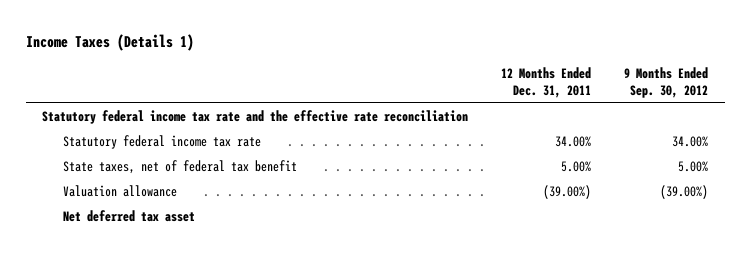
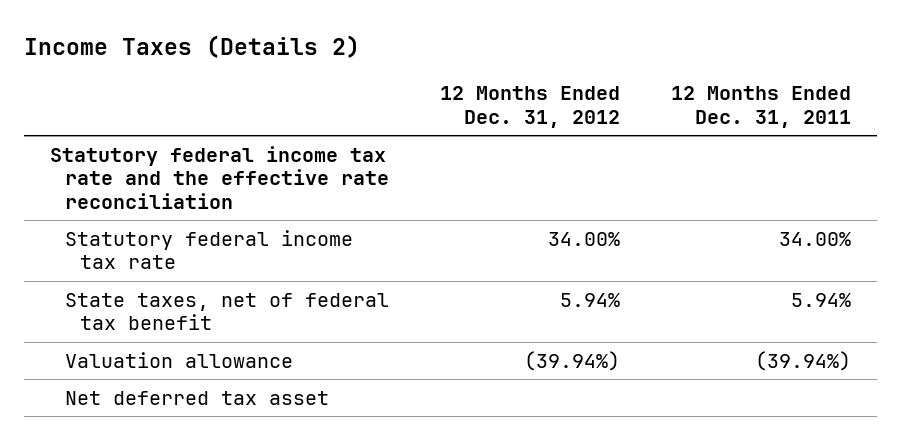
[25,33,194,51] Income Taxes (Details 1) -> [24,34,361,58] Income Taxes (Details 2)
[624,66,709,99] 9 Months Ended Sep. 30, 2012 -> none
none -> [440,86,621,128] 12 Months Ended Dec. 31, 2012
[561,161,592,173] 5.00% -> [791,292,852,307] 5.94%
[543,185,592,200] (39.00%) -> [755,350,852,371] (39.94%)

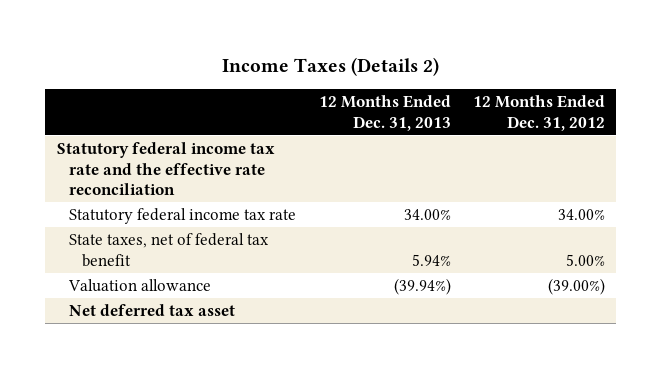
[671,86,852,128] 12 Months Ended Dec. 31, 2011 -> none
none -> [318,95,451,131] 12 Months Ended Dec. 31, 2013
[560,292,621,307] 5.94% -> [565,253,605,266] 5.00%
[524,350,621,371] (39.94%) -> [547,278,605,296] (39.00%)

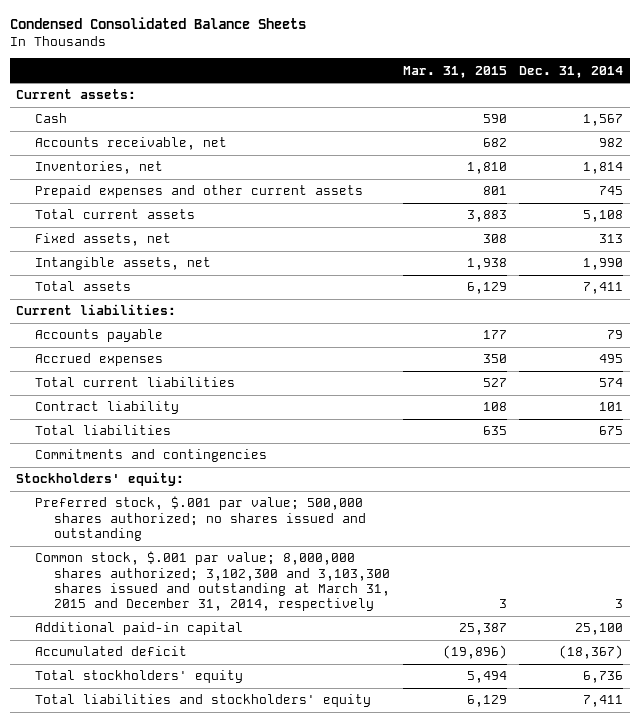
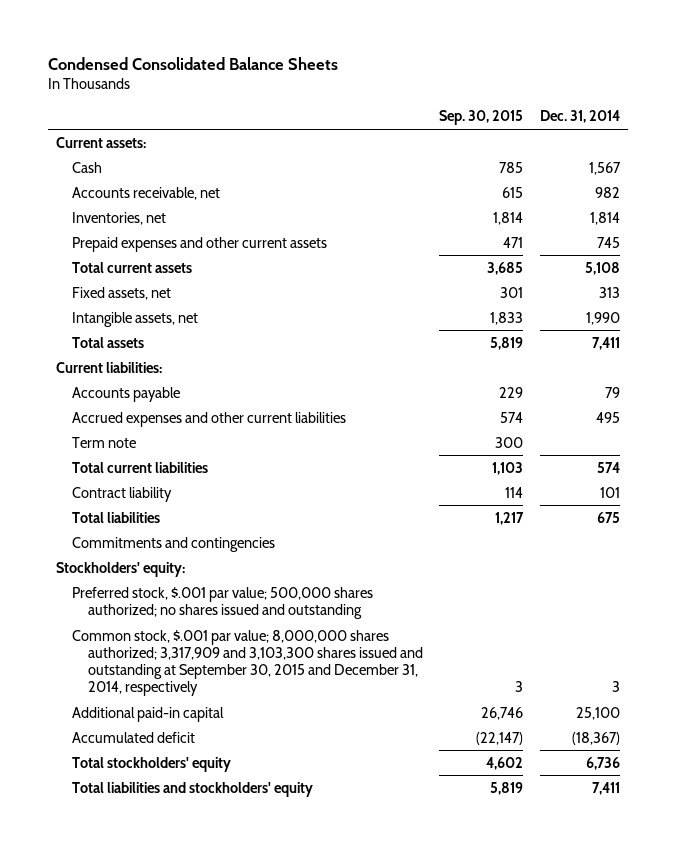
[402,65,507,78] Mar. 31, 2015 -> none
none -> [439,110,524,126] Sep. 30, 2015
[35,353,164,367] Accrued expenses -> [72,411,347,427] Accrued expenses and other current liabilities
none -> [72,436,137,448] Term note
[35,551,391,611] Common stock, $.001 par value; 8,000,000 shares authorized; 3,102,300 and 3,103,300 shares issued and outstanding at March 31, 2015 and December 31, 2014, respectively -> [72,629,424,697] Common stock, $.001 par value; 8,000,000 shares authorized; 3,317,909 and 3,103,300 shares issued and outstanding at September 30, 2015 and December 31, 2014, respectively

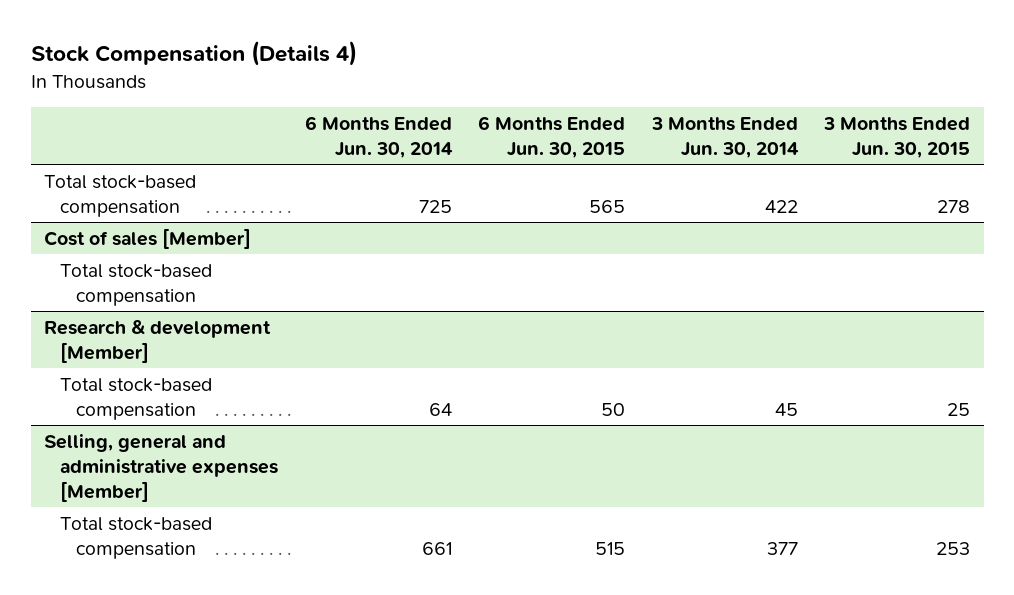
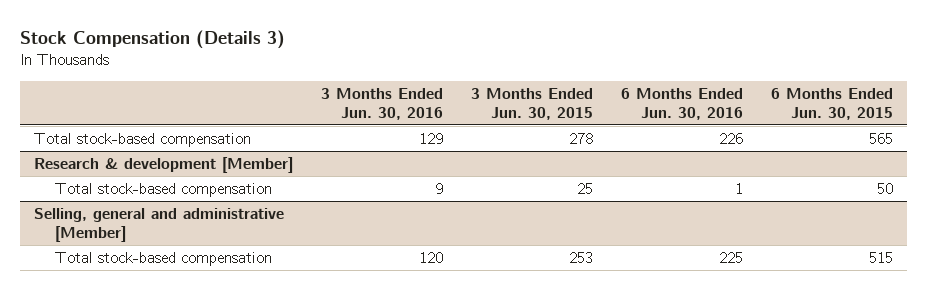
[30,41,357,67] Stock Compensation (Details 4) -> [19,30,285,50] Stock Compensation (Details 3)
[304,116,453,158] 6 Months Ended Jun. 30, 2014 -> none
[650,117,799,158] 3 Months Ended Jun. 30, 2014 -> none
none -> [320,87,443,120] 3 Months Ended Jun. 30, 2016
none -> [621,87,744,120] 6 Months Ended Jun. 30, 2016
[43,227,251,249] Cost of sales [Member] -> none
[60,263,213,306] Total stock-based compensation -> none
[43,433,279,502] Selling, general and administrative expenses [Member] -> [33,207,284,242] Selling, general and administrative [Member]

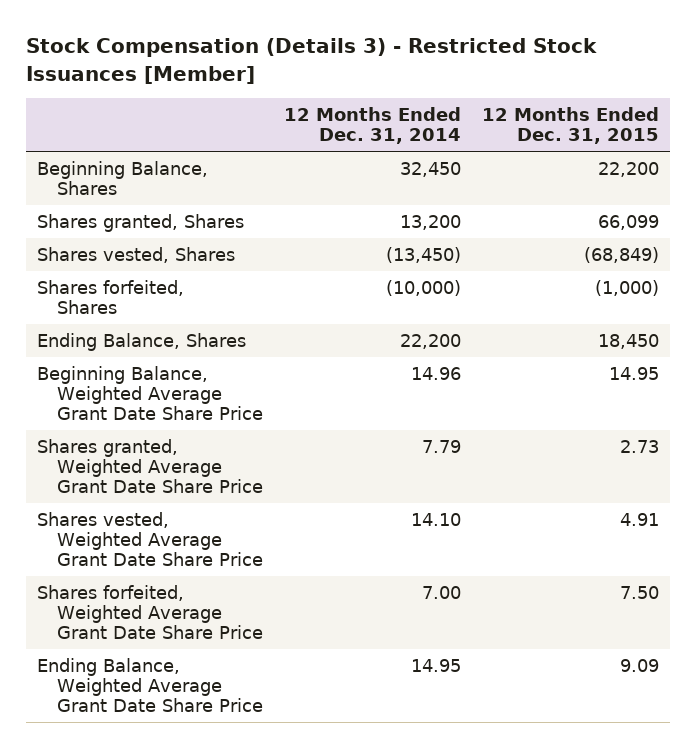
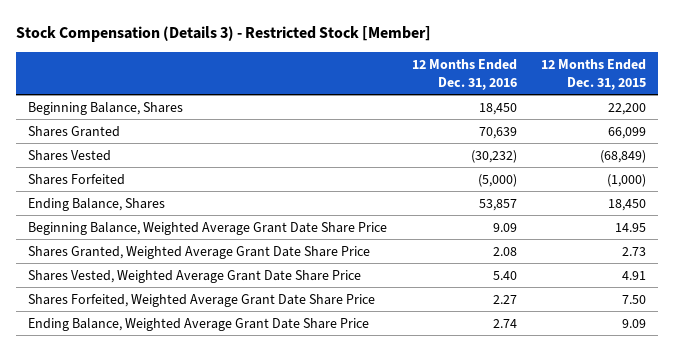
[26,38,598,84] Stock Compensation (Details 3) - Restricted Stock Issuances [Member] -> [16,26,432,43] Stock Compensation (Details 3) - Restricted Stock [Member]
[284,106,462,145] 12 Months Ended Dec. 31, 2014 -> none
none -> [411,58,517,91] 12 Months Ended Dec. 31, 2016
[36,213,244,232] Shares granted, Shares -> [28,125,121,137] Shares Granted
[36,246,235,263] Shares vested, Shares -> [28,149,112,161] Shares Vested
[36,279,184,315] Shares forfeited, Shares -> [28,173,126,185] Shares Forfeited
[36,438,263,494] Shares granted, Weighted Average Grant Date Share Price -> [28,245,371,259] Shares Granted, Weighted Average Grant Date Share Price
[36,511,263,567] Shares vested, Weighted Average Grant Date Share Price -> [28,269,362,283] Shares Vested, Weighted Average Grant Date Share Price
[36,584,263,640] Shares forfeited, Weighted Average Grant Date Share Price -> [28,293,376,307] Shares Forfeited, Weighted Average Grant Date Share Price

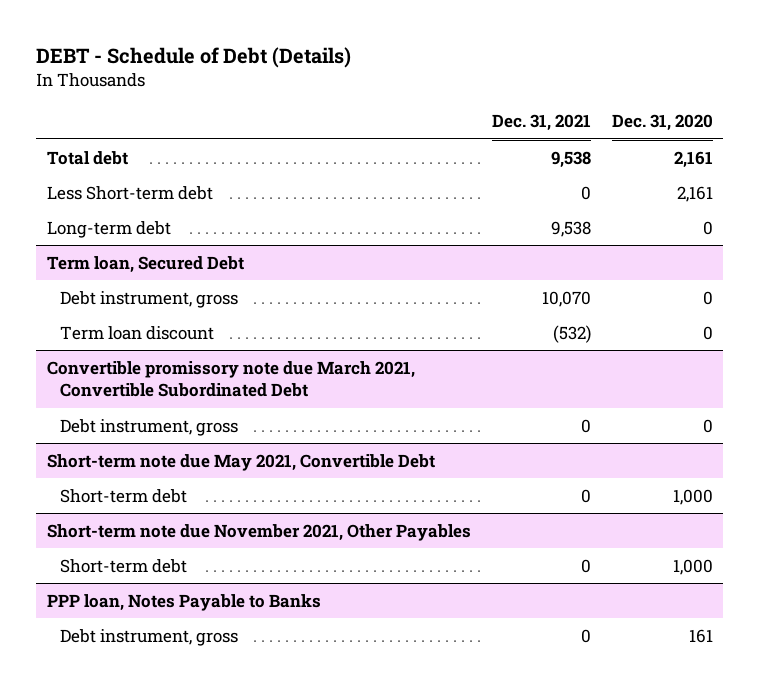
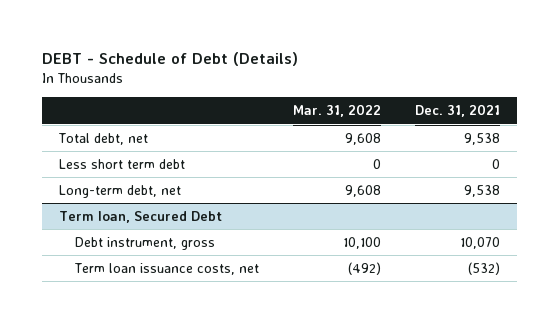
[611,114,713,132] Dec. 31, 2020 -> none
none -> [292,104,381,118] Mar. 31, 2022
[46,150,128,165] Total debt -> [58,132,149,145] Total debt, net
[46,185,213,200] Less Short-term debt -> [59,158,186,169] Less short term debt
[46,220,171,238] Long-term debt -> [59,184,182,198] Long-term debt, net
[46,360,415,398] Convertible promissory note due March 2021, Convertible Subordinated Debt -> none
[59,418,238,436] Debt instrument, gross -> none
[46,453,435,471] Short-term note due May 2021, Convertible Debt -> none
[59,488,187,503] Short-term debt -> none
[46,523,471,541] Short-term note due November 2021, Other Payables -> none
[59,558,187,573] Short-term debt -> none
[46,593,321,611] PPP loan, Notes Payable to Banks -> none
[59,628,238,646] Debt instrument, gross -> none
[59,325,214,340] Term loan discount -> [73,262,259,275] Term loan issuance costs, net

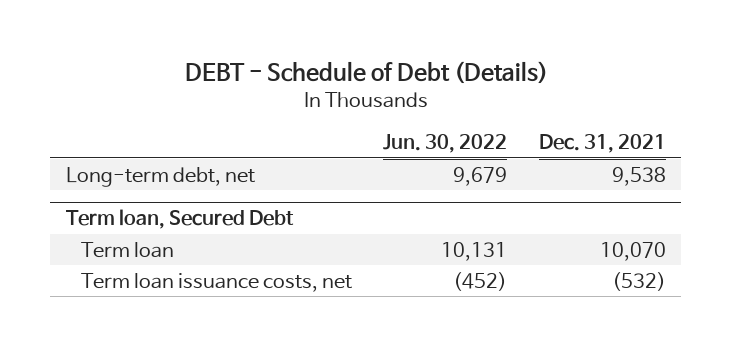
[292,104,381,118] Mar. 31, 2022 -> none
none -> [383,134,508,154] Jun. 30, 2022
[58,132,149,145] Total debt, net -> none
[59,158,186,169] Less short term debt -> none
[74,236,215,250] Debt instrument, gross -> [80,241,174,258] Term loan

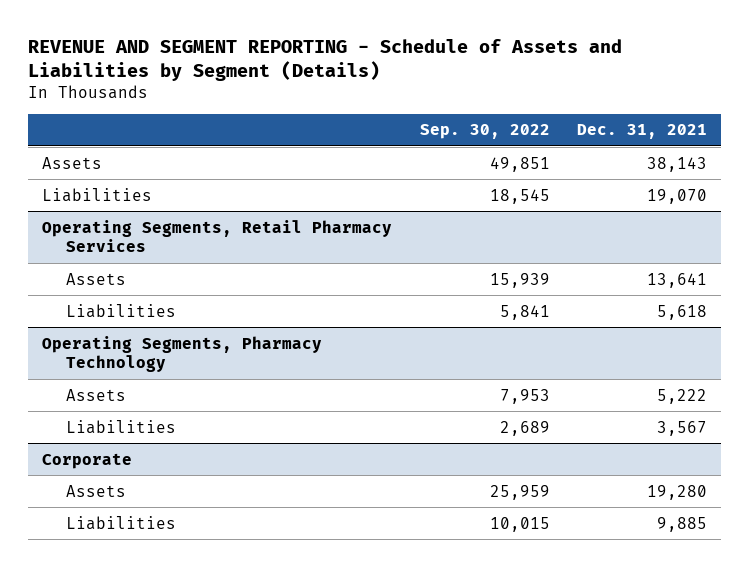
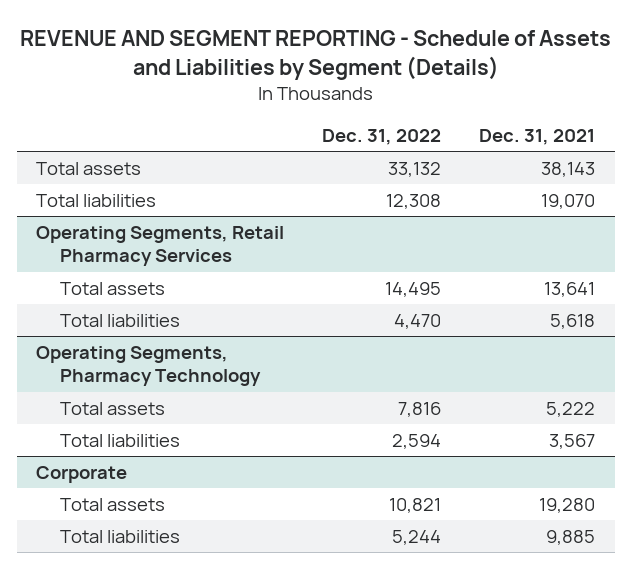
[419,124,550,140] Sep. 30, 2022 -> none
none -> [322,128,442,145] Dec. 31, 2022
[42,156,103,169] Assets -> [35,162,141,176] Total assets
[42,187,153,202] Liabilities -> [35,194,156,208] Total liabilities
[65,272,126,285] Assets -> [60,282,166,296] Total assets
[65,303,176,318] Liabilities -> [60,314,181,328] Total liabilities
[65,388,126,401] Assets -> [60,402,166,416] Total assets
[65,419,176,434] Liabilities -> [60,434,181,448] Total liabilities
[65,484,126,497] Assets -> [60,498,166,512] Total assets
[65,515,176,530] Liabilities -> [60,530,181,544] Total liabilities

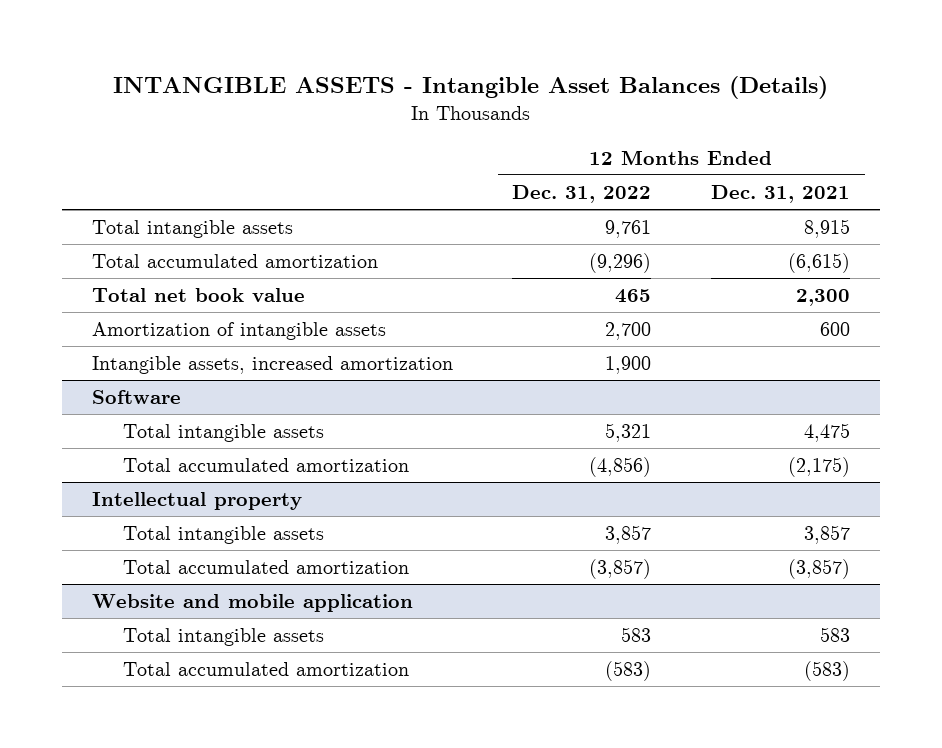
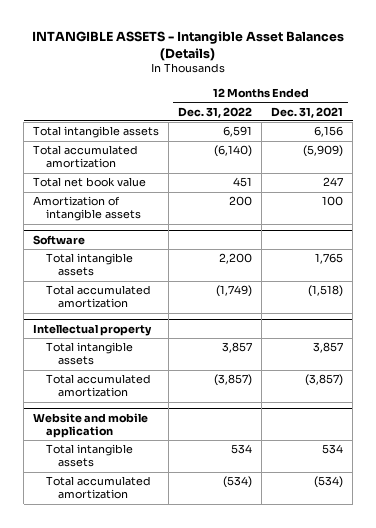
[91,356,453,375] Intangible assets, increased amortization -> none
[605,220,652,239] 9,761 -> [223,126,253,138] 6,591
[804,219,851,239] 8,915 -> [314,126,344,138] 6,156
[589,253,652,274] (9,296) -> [214,145,253,158] (6,140)
[788,253,851,274] (6,615) -> [303,145,344,158] (5,909)
[615,289,652,304] 465 -> [233,177,253,188] 451
[796,289,851,307] 2,300 -> [323,177,344,187] 247
[605,322,652,341] 2,700 -> [229,196,253,207] 200
[820,322,851,337] 600 -> [322,196,344,207] 100
[605,423,652,443] 5,321 -> [219,253,253,265] 2,200
[804,423,851,443] 4,475 -> [315,253,344,265] 1,765
[589,457,652,478] (4,856) -> [216,285,253,298] (1,749)
[788,457,851,478] (2,175) -> [308,285,344,298] (1,518)
[621,627,652,643] 583 -> [231,444,253,455] 534
[820,627,851,643] 583 -> [322,444,344,455] 534
[605,661,652,682] (583) -> [223,476,253,489] (534)
[804,661,851,682] (583) -> [314,476,344,489] (534)

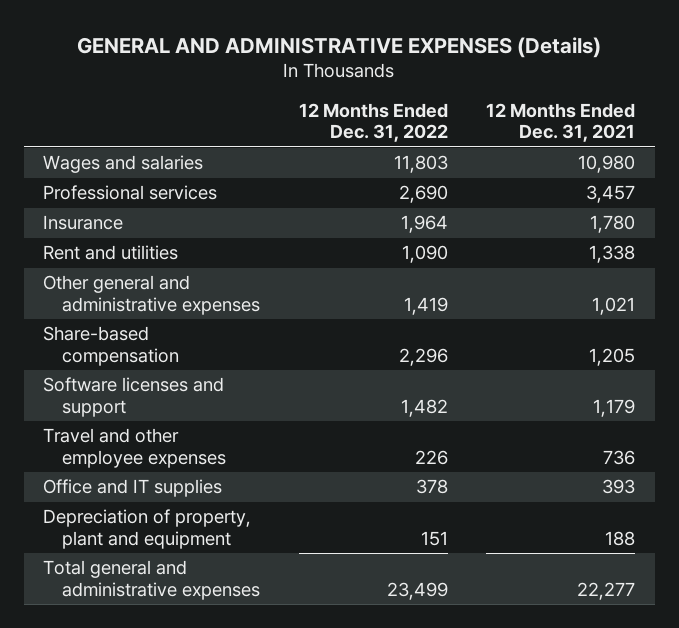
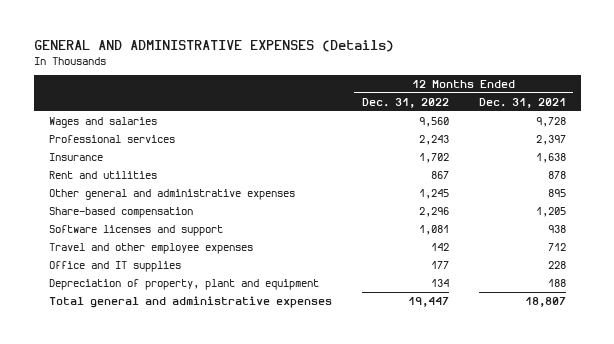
[393,155,448,174] 11,803 -> [418,116,449,127] 9,560
[578,155,636,174] 10,980 -> [535,116,566,127] 9,728
[398,185,448,204] 2,690 -> [418,134,449,145] 2,243
[586,185,636,204] 3,457 -> [535,134,566,145] 2,397
[400,215,448,234] 1,964 -> [418,152,449,163] 1,702
[590,215,636,234] 1,780 -> [535,152,566,163] 1,638
[401,245,448,264] 1,090 -> [430,170,449,179] 867
[589,245,636,264] 1,338 -> [547,170,566,179] 878
[403,296,448,315] 1,419 -> [418,188,449,199] 1,245
[592,296,636,315] 1,021 -> [547,188,566,197] 895
[400,398,448,417] 1,482 -> [418,224,449,235] 1,081
[593,398,636,417] 1,179 -> [547,224,566,233] 938
[414,449,448,465] 226 -> [430,242,449,251] 142
[603,449,636,465] 736 -> [547,242,566,251] 712
[415,479,448,495] 378 -> [430,260,449,269] 177
[602,479,636,495] 393 -> [547,260,566,269] 228
[420,530,448,546] 151 -> [430,278,449,287] 134
[386,581,448,600] 23,499 -> [407,296,449,307] 19,447
[577,581,636,600] 22,277 -> [524,296,566,307] 18,807

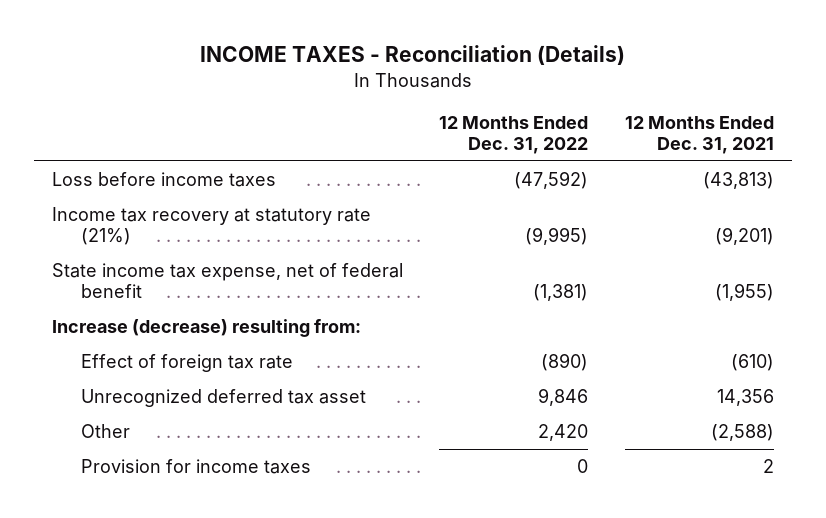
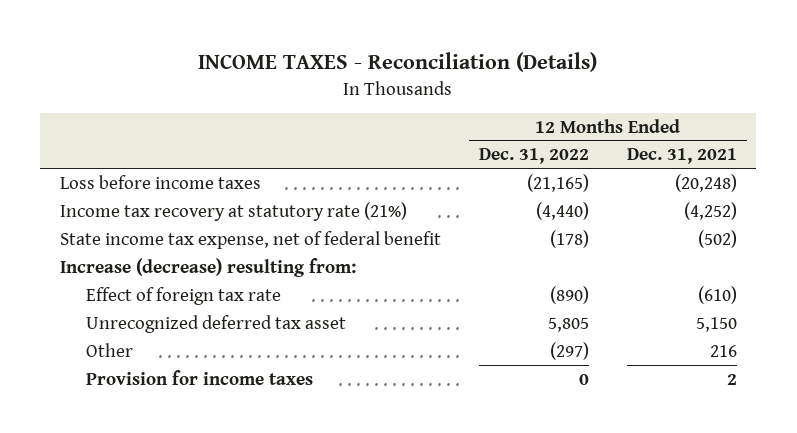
[514,170,589,189] (47,592) -> [526,173,589,192] (21,165)
[702,171,774,189] (43,813) -> [675,173,738,192] (20,248)
[525,226,589,245] (9,995) -> [535,201,589,220] (4,440)
[714,226,774,245] (9,201) -> [684,201,738,220] (4,252)
[533,283,589,301] (1,381) -> [549,229,589,248] (178)
[714,282,774,301] (1,955) -> [698,229,738,248] (502)
[538,387,589,406] 9,846 -> [547,317,589,332] 5,805
[716,388,774,406] 14,356 -> [696,316,738,332] 5,150
[538,423,589,441] 2,420 -> [549,341,589,360] (297)
[710,423,774,441] (2,588) -> [710,344,738,357] 216

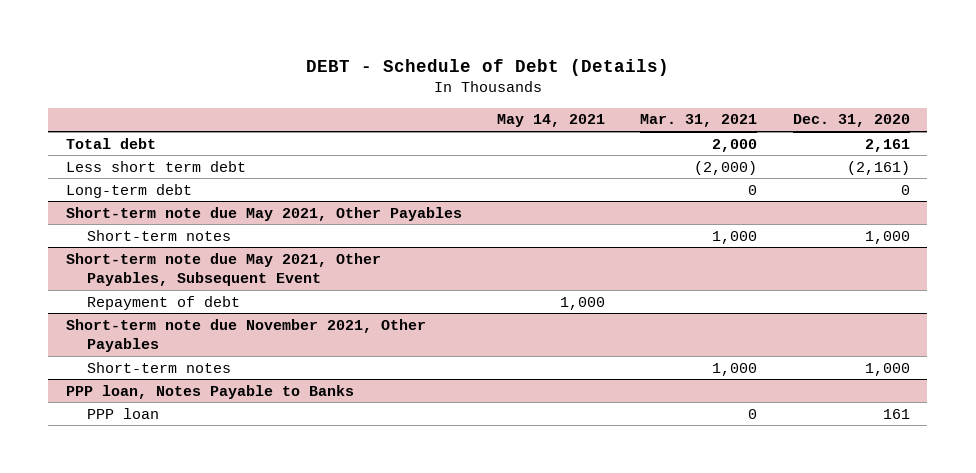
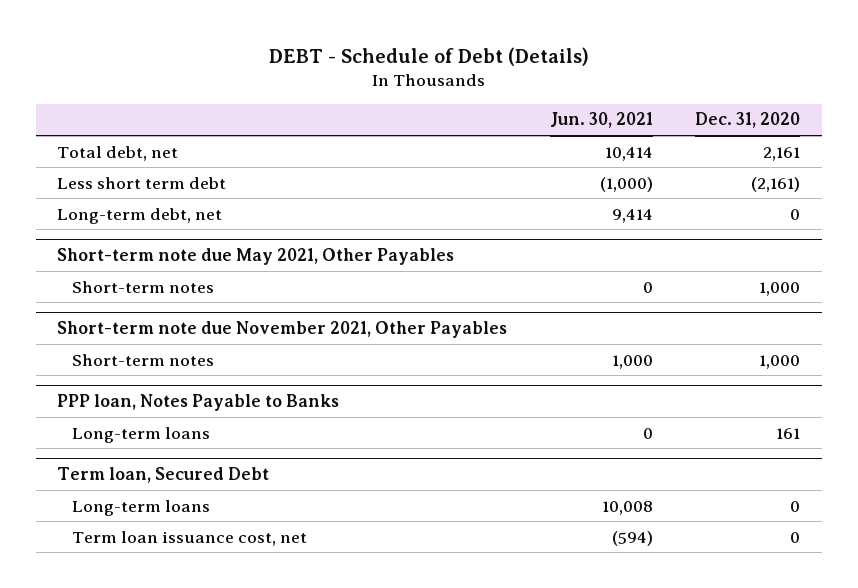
[497,114,606,128] May 14, 2021 -> none
[640,114,758,128] Mar. 31, 2021 -> none
none -> [549,112,653,129] Jun. 30, 2021
[65,137,156,149] Total debt -> [57,145,179,161] Total debt, net
[65,183,192,198] Long-term debt -> [57,207,223,224] Long-term debt, net
[65,252,381,287] Short-term note due May 2021, Other Payables, Subsequent Event -> none
[86,295,240,310] Repayment of debt -> none
[86,407,159,419] PPP loan -> [72,426,211,443] Long-term loans
none -> [57,466,270,483] Term loan, Secured Debt
none -> [72,499,211,516] Long-term loans
none -> [72,530,308,546] Term loan issuance cost, net

